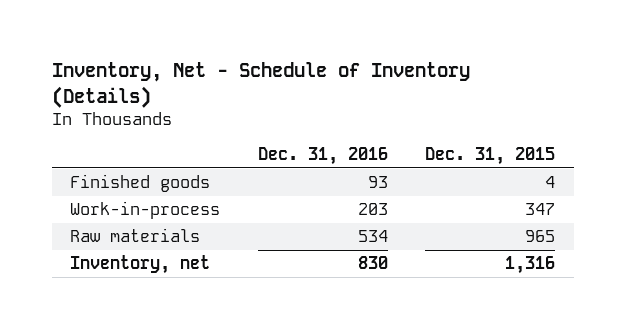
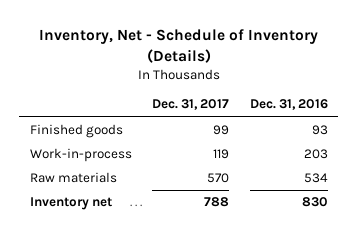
[425,147,556,166] Dec. 31, 2015 -> none
none -> [152,99,230,111] Dec. 31, 2017
[70,255,211,275] Inventory, net -> [29,197,112,211] Inventory net

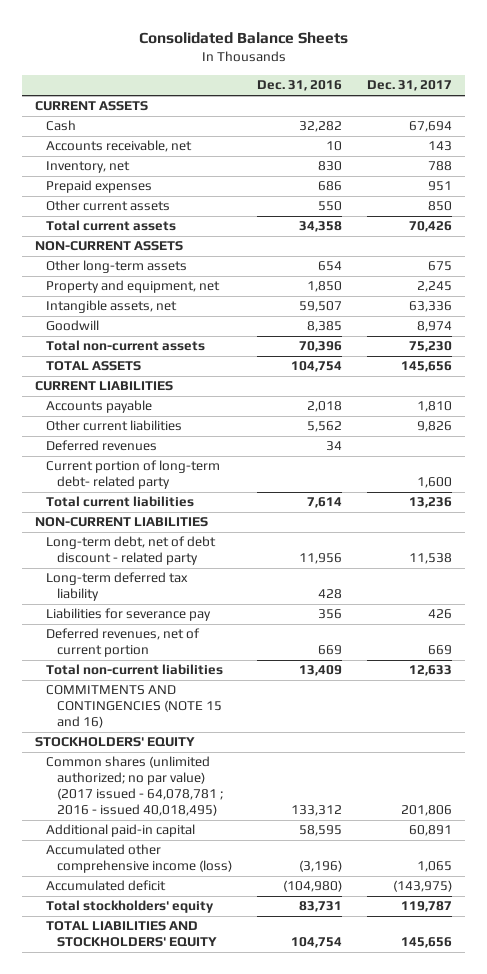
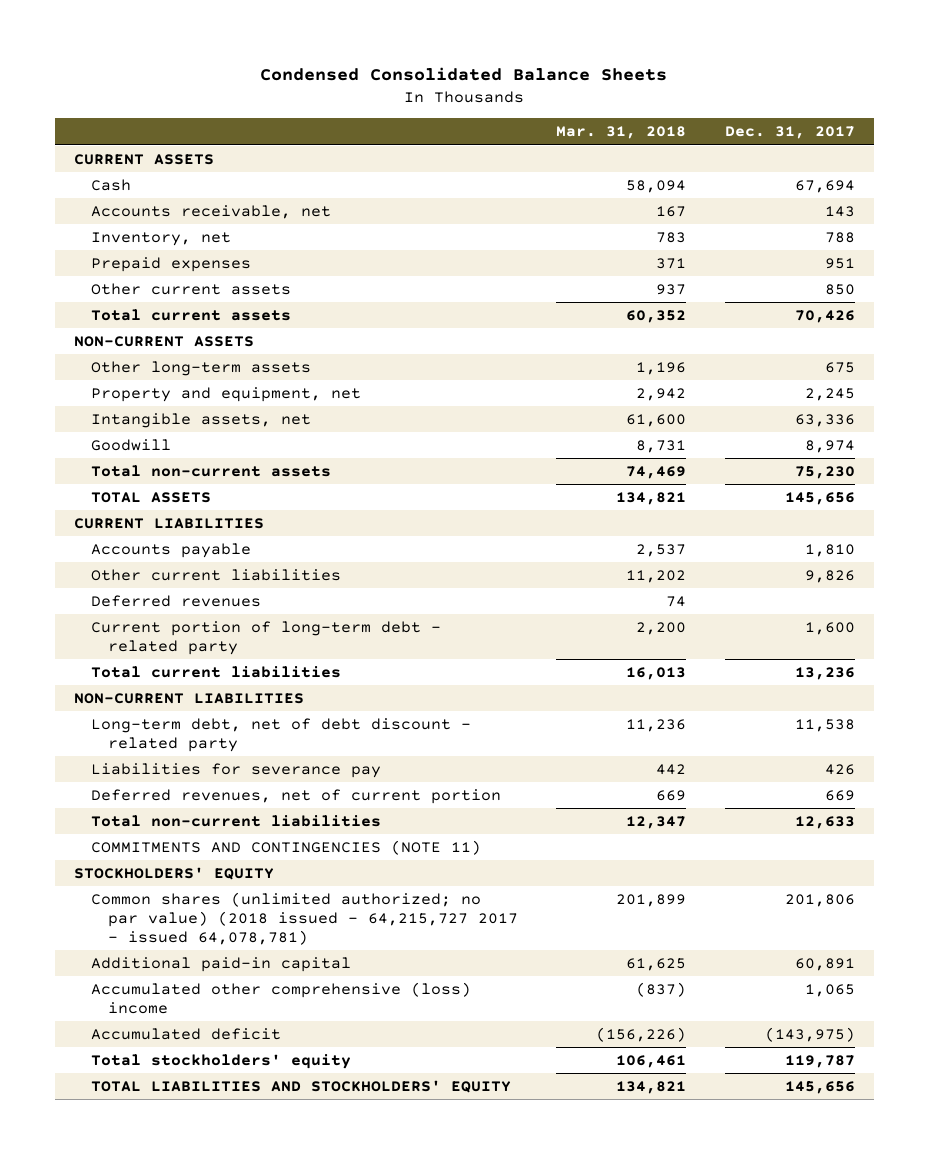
[138,32,348,45] Consolidated Balance Sheets -> [260,67,668,82] Condensed Consolidated Balance Sheets
[257,80,343,92] Dec. 31, 2016 -> none
none -> [556,126,687,140] Mar. 31, 2018
[46,460,221,490] Current portion of long-term debt- related party -> [90,621,441,655] Current portion of long-term debt - related party
[46,572,189,602] Long-term deferred tax liability -> none
[46,685,223,729] COMMITMENTS AND CONTINGENCIES (NOTE 15 and 16) -> [90,840,481,856] COMMITMENTS AND CONTINGENCIES (NOTE 11)
[46,756,224,817] Common shares (unlimited authorized; no par value) (2017 issued - 64,078,781 ; 2016 - issued 40,018,495) -> [90,892,518,945] Common shares (unlimited authorized; no par value) (2018 issued - 64,215,727 2017 - issued 64,078,781)
[46,844,233,874] Accumulated other comprehensive income (loss) -> [90,982,471,1014] Accumulated other comprehensive (loss) income

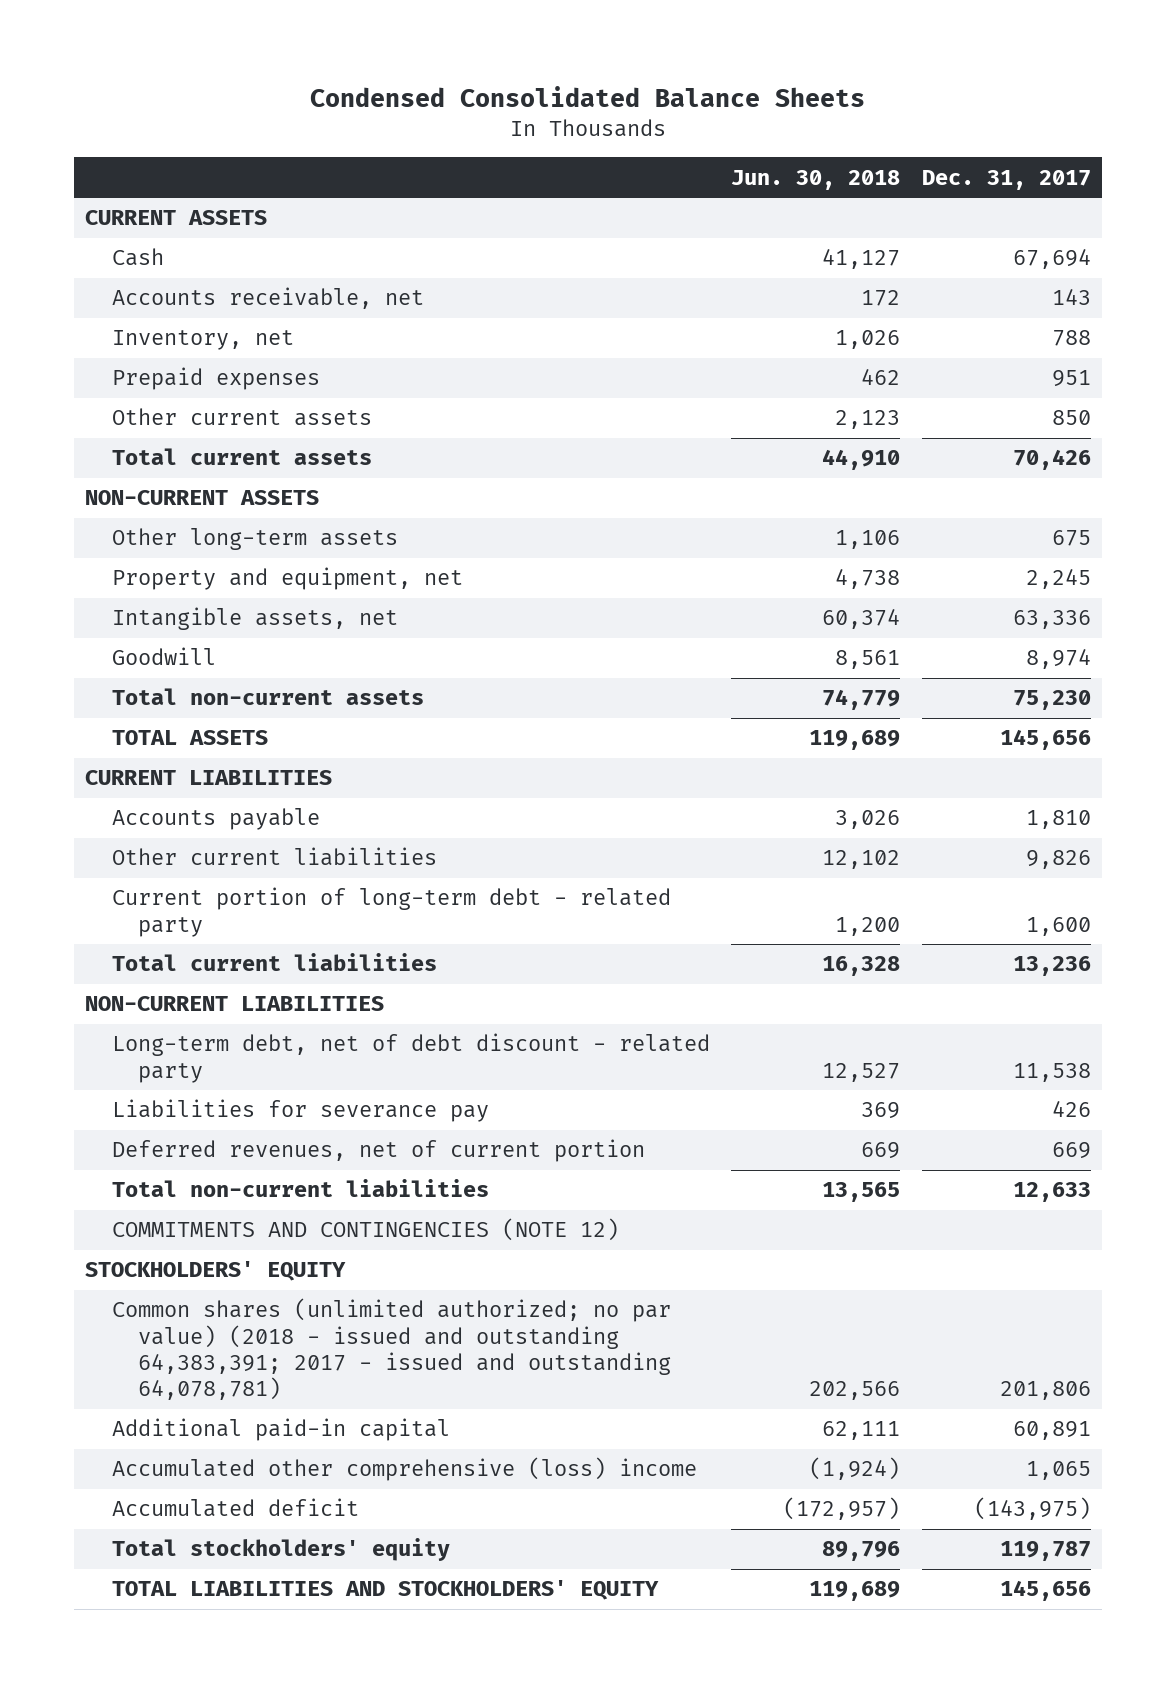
[556,126,687,140] Mar. 31, 2018 -> none
none -> [731,169,901,190] Jun. 30, 2018
[90,595,261,608] Deferred revenues -> none
[90,840,481,856] COMMITMENTS AND CONTINGENCIES (NOTE 11) -> [111,1218,619,1242] COMMITMENTS AND CONTINGENCIES (NOTE 12)
[90,892,518,945] Common shares (unlimited authorized; no par value) (2018 issued - 64,215,727 2017 - issued 64,078,781) -> [111,1298,672,1401] Common shares (unlimited authorized; no par value) (2018 - issued and outstanding 64,383,391; 2017 - issued and outstanding 64,078,781)

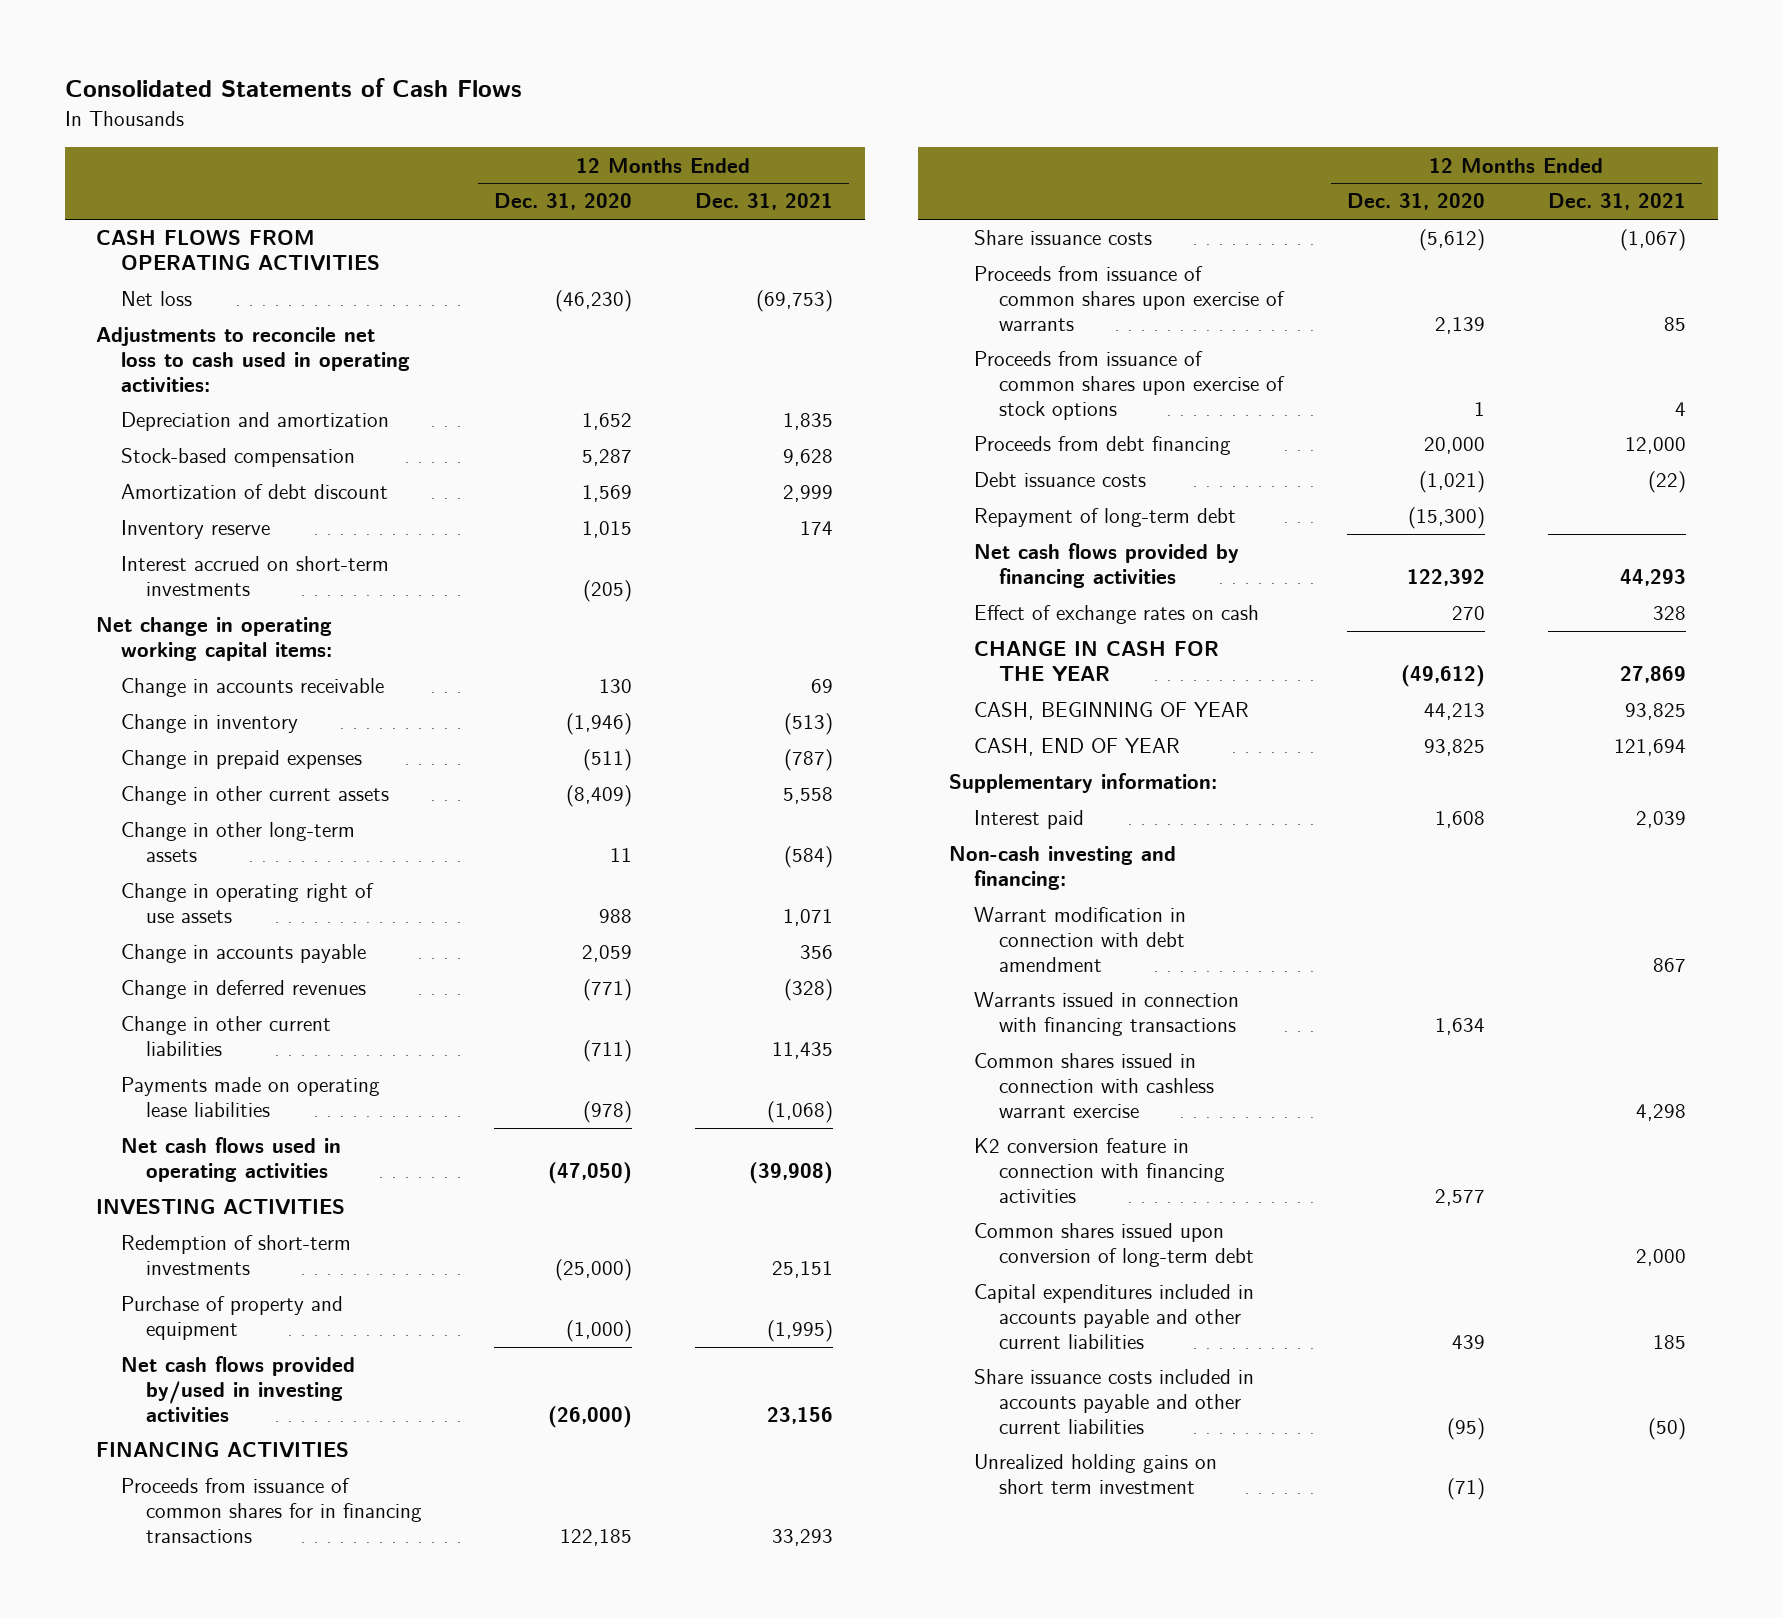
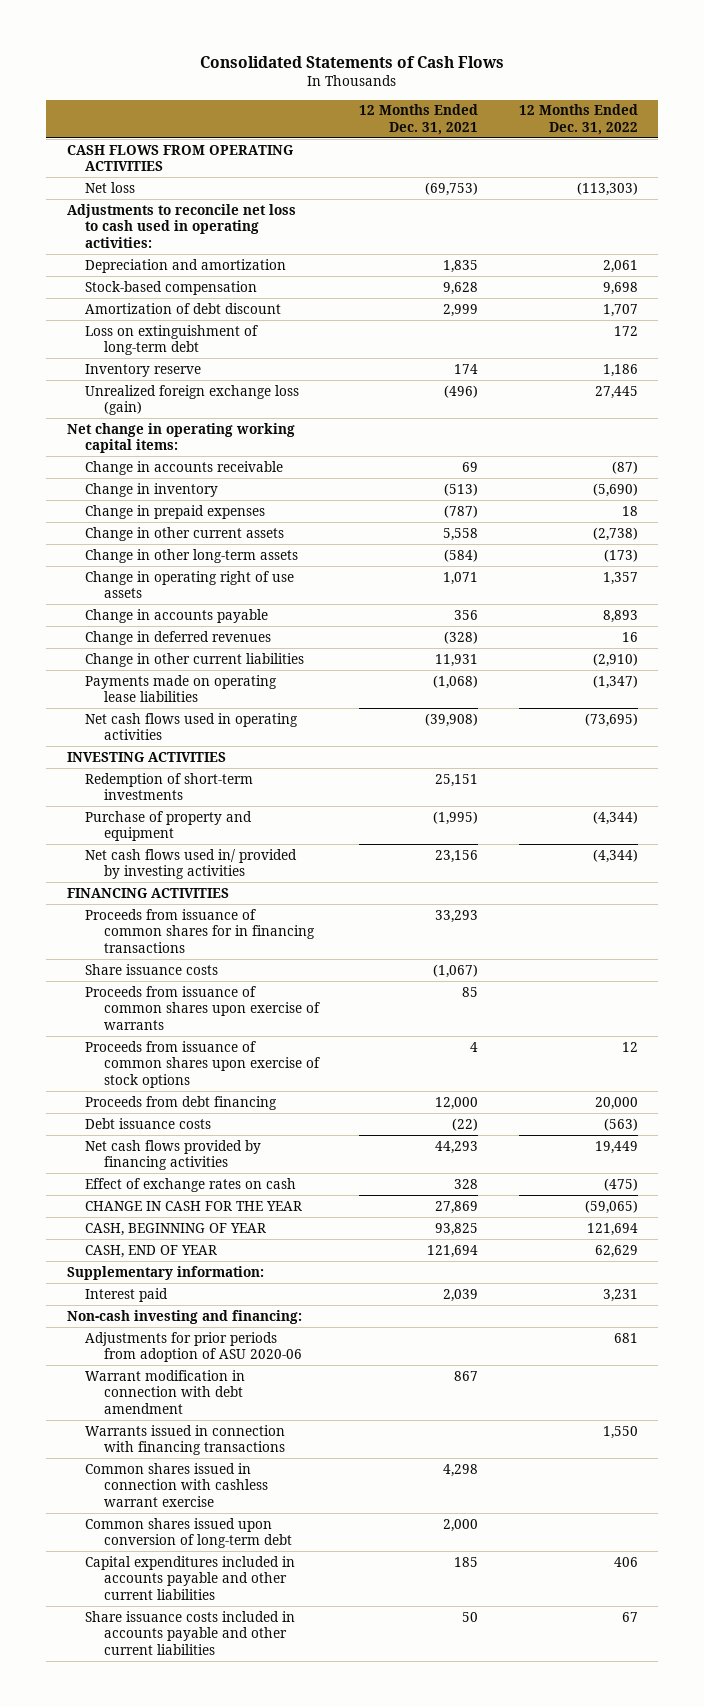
[493,193,632,211] Dec. 31, 2020 -> none
none -> [518,104,638,135] 12 Months Ended Dec. 31, 2022
none -> [85,324,259,356] Loss on extinguishment of long-term debt
[121,556,390,597] Interest accrued on short-term investments -> none
none -> [85,384,300,416] Unrealized foreign exchange loss (gain)
[771,1042,833,1060] 11,435 -> [435,653,479,667] 11,931
[121,1356,356,1422] Net cash flows provided by/used in investing activities -> [85,848,298,880] Net cash flows used in/ provided by investing activities
[974,508,1237,528] Repayment of long-term debt -> none
none -> [85,1331,302,1363] Adjustments for prior periods from adoption of ASU 2020-06
[974,1138,1226,1203] K2 conversion feature in connection with financing activities -> none
[974,1454,1218,1495] Unrealized holding gains on short term investment -> none
[1648,1417,1687,1440] (50) -> [462,1611,479,1622] 50

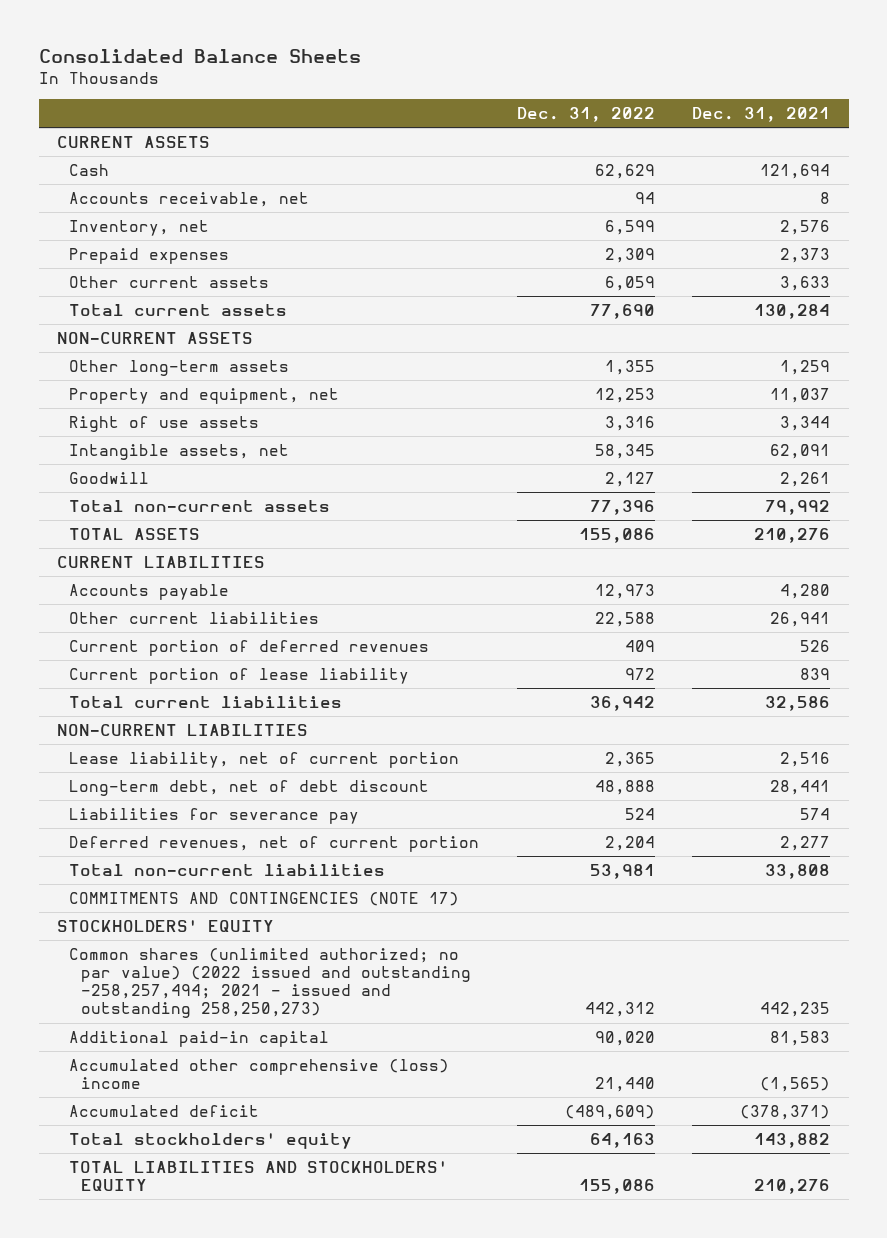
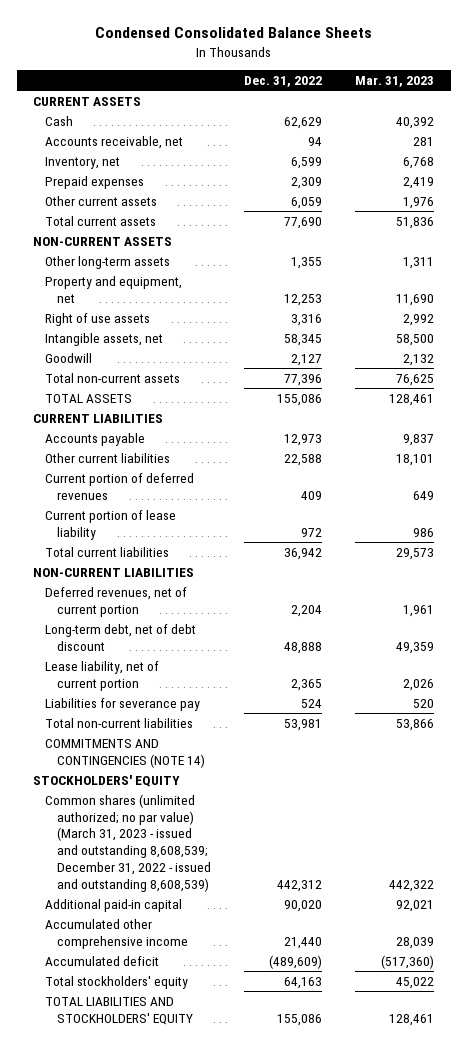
[38,48,361,63] Consolidated Balance Sheets -> [94,27,372,39] Condensed Consolidated Balance Sheets
[691,107,830,123] Dec. 31, 2021 -> none
none -> [355,76,435,88] Mar. 31, 2023
[69,835,480,852] Deferred revenues, net of current portion -> [45,586,188,617] Deferred revenues, net of current portion
[69,751,460,768] Lease liability, net of current portion -> [45,660,160,691] Lease liability, net of current portion
[69,891,460,906] COMMITMENTS AND CONTINGENCIES (NOTE 17) -> [45,738,206,768] COMMITMENTS AND CONTINGENCIES (NOTE 14)
[69,947,472,1019] Common shares (unlimited authorized; no par value) (2022 issued and outstanding -258,257,494; 2021 - issued and outstanding 258,250,273) -> [45,793,212,892] Common shares (unlimited authorized; no par value) (March 31, 2023 - issued and outstanding 8,608,539; December 31, 2022 - issued and outstanding 8,608,539)
[69,1058,450,1090] Accumulated other comprehensive (loss) income -> [45,918,189,949] Accumulated other comprehensive income

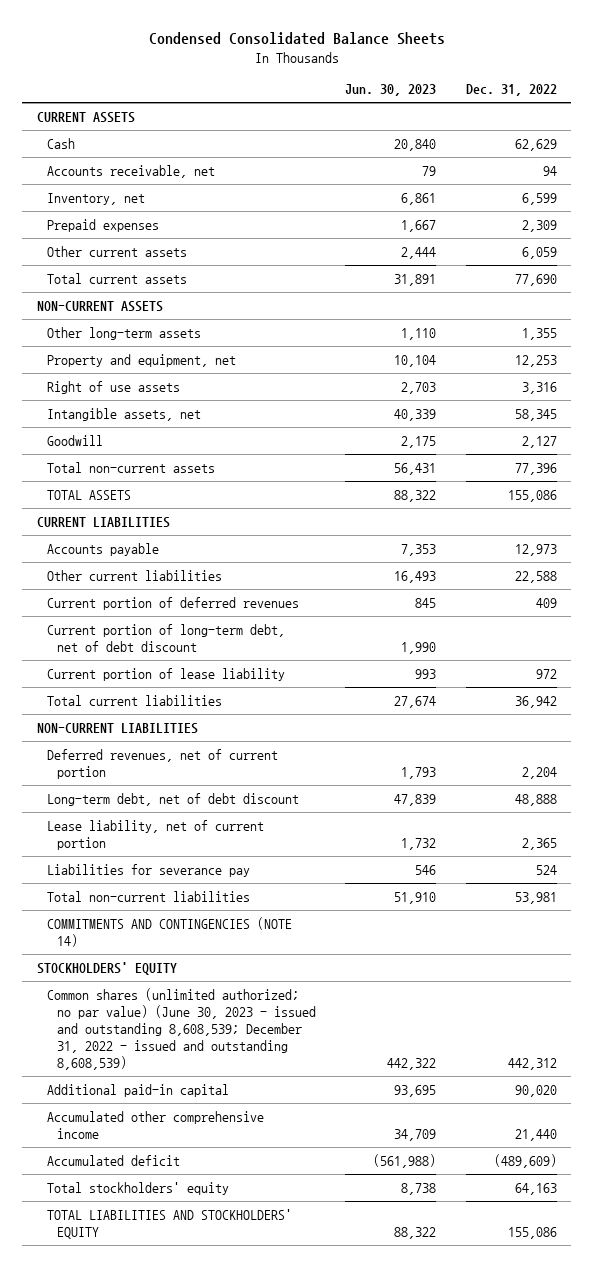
[355,76,435,88] Mar. 31, 2023 -> none
none -> [345,83,437,96] Jun. 30, 2023
none -> [47,623,286,652] Current portion of long-term debt, net of debt discount
[45,793,212,892] Common shares (unlimited authorized; no par value) (March 31, 2023 - issued and outstanding 8,608,539; December 31, 2022 - issued and outstanding 8,608,539) -> [47,987,317,1070] Common shares (unlimited authorized; no par value) (June 30, 2023 - issued and outstanding 8,608,539; December 31, 2022 - issued and outstanding 8,608,539)

